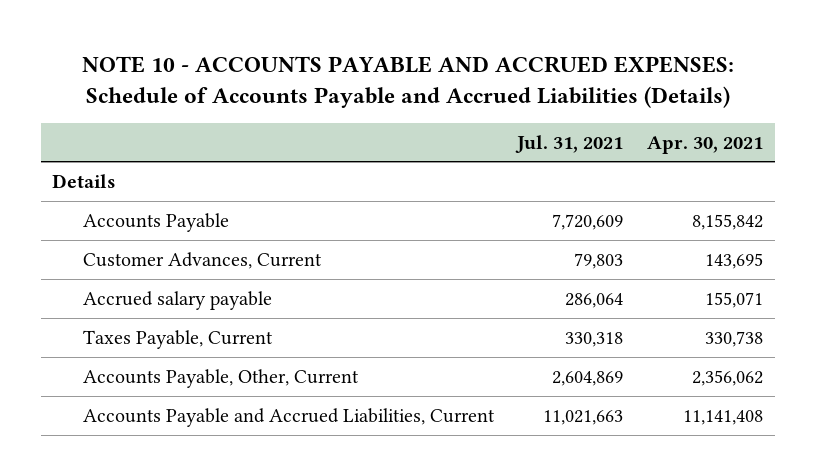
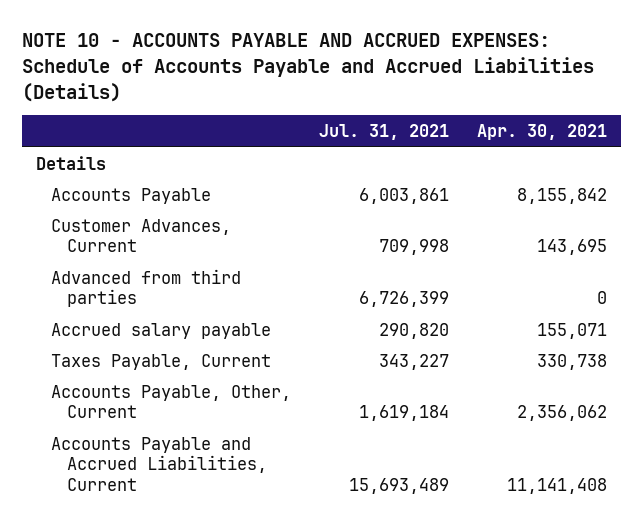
[552,213,624,230] 7,720,609 -> [359,187,450,204] 6,003,861
[574,252,624,269] 79,803 -> [379,239,450,256] 709,998
none -> [51,268,242,308] Advanced from third parties
[565,292,624,308] 286,064 -> [379,322,450,339] 290,820
[565,331,624,347] 330,318 -> [379,353,450,370] 343,227
[552,370,624,386] 2,604,869 -> [359,405,450,422] 1,619,184
[543,409,624,425] 11,021,663 -> [349,477,450,494] 15,693,489

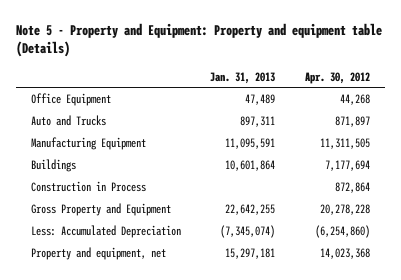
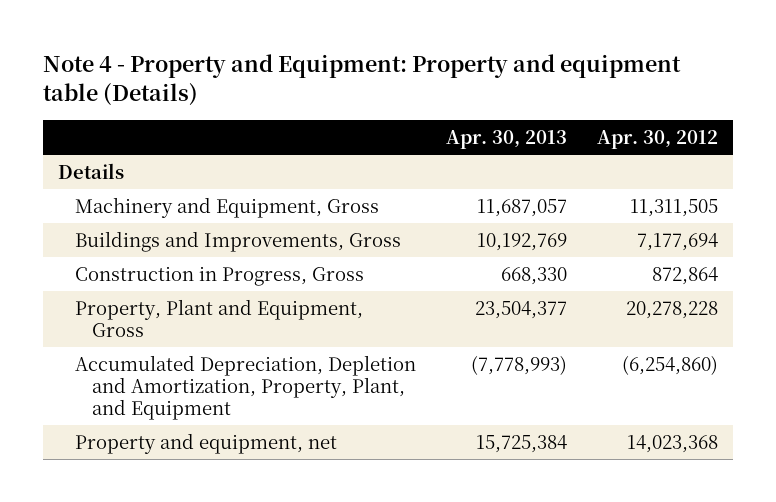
[16,22,383,58] Note 5 - Property and Equipment: Property and equipment table (Details) -> [43,54,682,107] Note 4 - Property and Equipment: Property and equipment table (Details)
[210,71,276,84] Jan. 31, 2013 -> none
none -> [445,129,567,149] Apr. 30, 2013
[30,93,111,107] Office Equipment -> none
[30,115,106,127] Auto and Trucks -> none
none -> [58,162,125,179] Details
[30,137,146,151] Manufacturing Equipment -> [75,196,380,218] Machinery and Equipment, Gross
[30,159,76,173] Buildings -> [75,230,402,252] Buildings and Improvements, Gross
[30,181,146,193] Construction in Process -> [75,265,365,286] Construction in Progress, Gross
[30,203,171,217] Gross Property and Equipment -> [75,298,364,337] Property, Plant and Equipment, Gross
[30,225,181,239] Less: Accumulated Depreciation -> [75,354,417,420] Accumulated Depreciation, Depletion and Amortization, Property, Plant, and Equipment

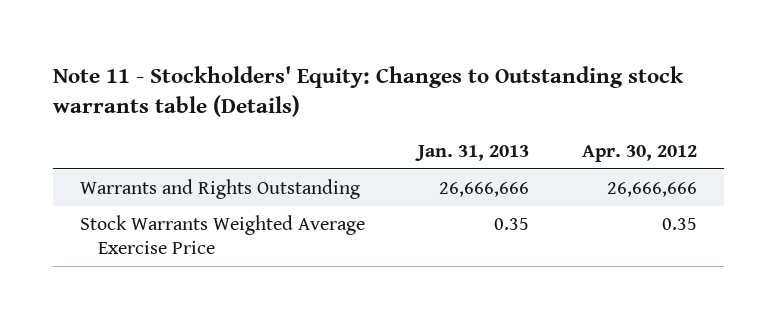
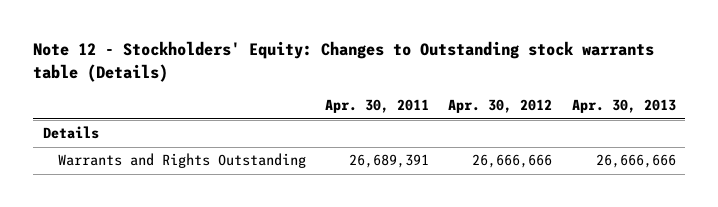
[52,66,684,118] Note 11 - Stockholders' Equity: Changes to Outstanding stock warrants table (Details) -> [32,41,654,82] Note 12 - Stockholders' Equity: Changes to Outstanding stock warrants table (Details)
[414,144,529,161] Jan. 31, 2013 -> none
none -> [324,99,429,114] Apr. 30, 2011
none -> [571,99,676,114] Apr. 30, 2013
none -> [42,126,99,140] Details
[79,215,365,255] Stock Warrants Weighted Average Exercise Price -> none

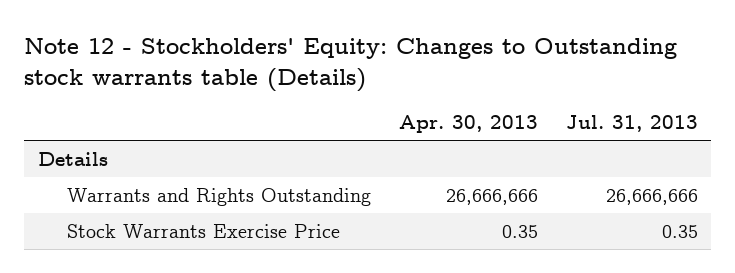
[324,99,429,114] Apr. 30, 2011 -> none
[448,99,553,114] Apr. 30, 2012 -> none
none -> [565,114,698,132] Jul. 31, 2013
none -> [67,223,341,238] Stock Warrants Exercise Price

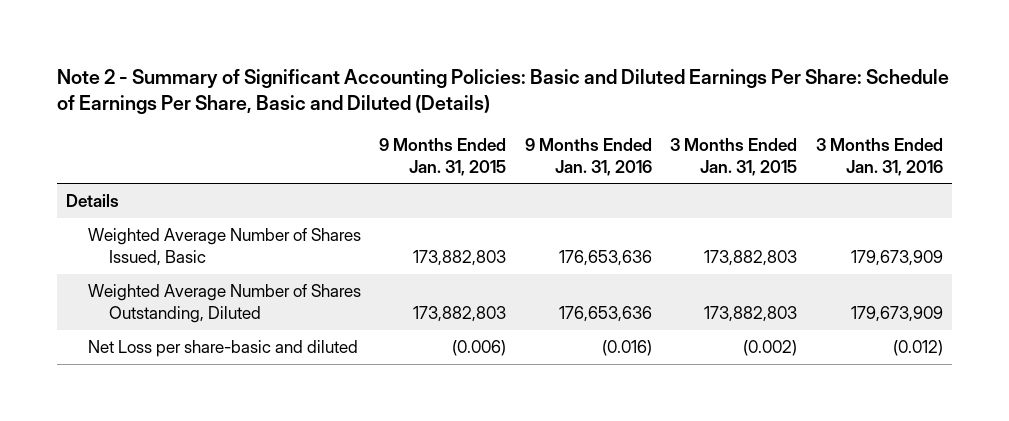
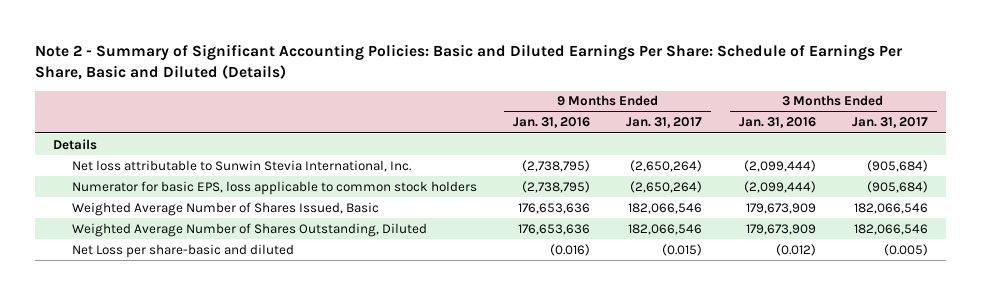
[379,137,507,176] 9 Months Ended Jan. 31, 2015 -> none
[670,137,798,176] 3 Months Ended Jan. 31, 2015 -> none
none -> [626,117,703,129] Jan. 31, 2017
none -> [851,117,928,129] Jan. 31, 2017
none -> [72,159,412,172] Net loss attributable to Sunwin Stevia International, Inc.
none -> [72,180,478,195] Numerator for basic EPS, loss applicable to common stock holders

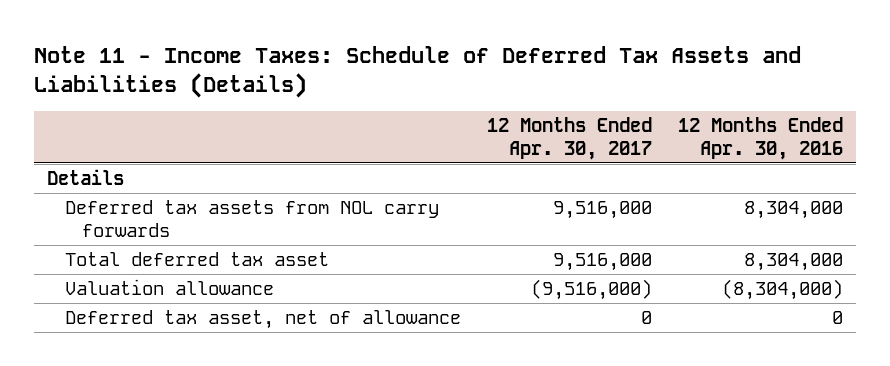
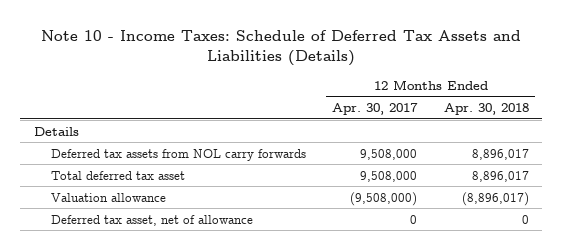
[33,46,801,99] Note 11 - Income Taxes: Schedule of Deferred Tax Assets and Liabilities (Details) -> [41,29,522,67] Note 10 - Income Taxes: Schedule of Deferred Tax Assets and Liabilities (Details)
[677,116,843,160] 12 Months Ended Apr. 30, 2016 -> none
none -> [443,103,529,116] Apr. 30, 2018
[552,201,652,220] 9,516,000 -> [360,148,418,160] 9,508,000
[552,253,652,272] 9,516,000 -> [360,170,418,182] 9,508,000
[530,279,652,301] (9,516,000) -> [350,191,418,206] (9,508,000)

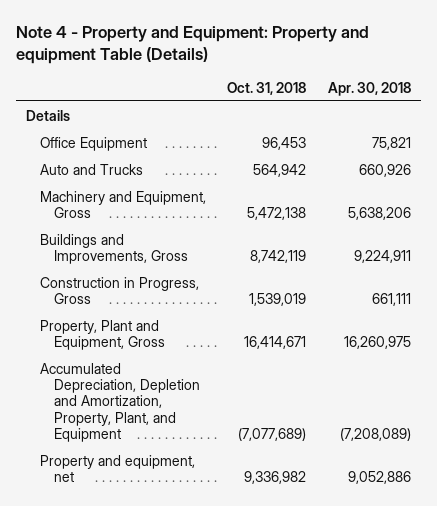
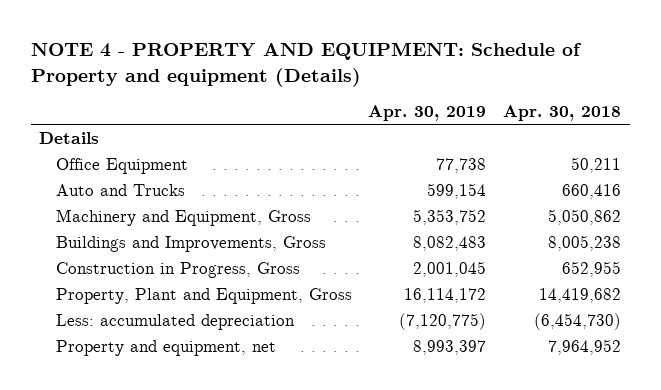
[15,25,369,64] Note 4 - Property and Equipment: Property and equipment Table (Details) -> [31,42,583,87] NOTE 4 - PROPERTY AND EQUIPMENT: Schedule of Property and equipment (Details)
[227,81,307,95] Oct. 31, 2018 -> none
none -> [368,104,487,121] Apr. 30, 2019
[39,362,200,443] Accumulated Depreciation, Depletion and Amortization, Property, Plant, and Equipment -> none
[371,136,411,150] 75,821 -> [571,156,622,173] 50,211
[358,163,411,177] 660,926 -> [562,183,622,199] 660,416
[347,207,411,221] 5,638,206 -> [548,208,622,225] 5,050,862
[353,250,411,264] 9,224,911 -> [548,234,622,251] 8,005,238
[371,293,411,307] 661,111 -> [562,260,622,277] 652,955
[343,336,411,350] 16,260,975 -> [539,287,622,303] 14,419,682
none -> [55,313,295,330] Less: accumulated depreciation
[347,471,411,485] 9,052,886 -> [548,338,622,355] 7,964,952

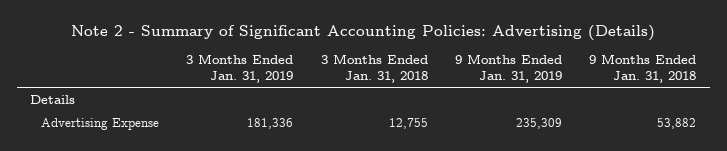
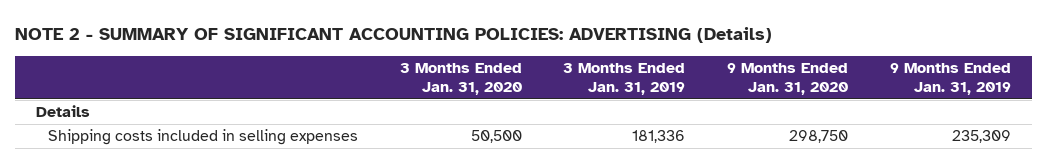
[71,25,656,42] Note 2 - Summary of Significant Accounting Policies: Advertising (Details) -> [15,26,773,43] NOTE 2 - SUMMARY OF SIGNIFICANT ACCOUNTING POLICIES: ADVERTISING (Details)
[320,54,428,84] 3 Months Ended Jan. 31, 2018 -> none
[589,54,697,84] 9 Months Ended Jan. 31, 2018 -> none
none -> [399,63,522,96] 3 Months Ended Jan. 31, 2020
none -> [727,63,849,96] 9 Months Ended Jan. 31, 2020
[40,117,159,130] Advertising Expense -> [47,129,358,146] Shipping costs included in selling expenses

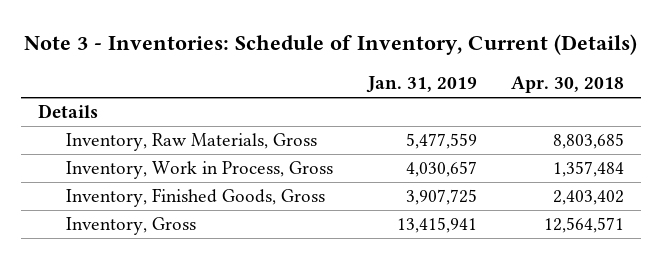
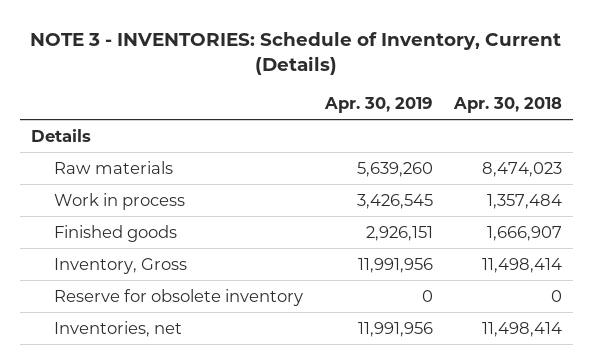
[23,34,637,56] Note 3 - Inventories: Schedule of Inventory, Current (Details) -> [30,31,562,75] NOTE 3 - INVENTORIES: Schedule of Inventory, Current (Details)
[365,76,477,94] Jan. 31, 2019 -> none
none -> [323,96,433,113] Apr. 30, 2019
[66,133,318,152] Inventory, Raw Materials, Gross -> [54,160,174,174] Raw materials
[552,133,624,150] 8,803,685 -> [481,161,562,177] 8,474,023
[66,161,334,180] Inventory, Work in Process, Gross -> [54,192,186,210] Work in process
[66,188,326,208] Inventory, Finished Goods, Gross -> [54,224,178,242] Finished goods
[552,190,624,206] 2,403,402 -> [486,225,562,241] 1,666,907
[543,217,624,234] 12,564,571 -> [481,257,562,273] 11,498,414
none -> [54,288,304,306] Reserve for obsolete inventory
none -> [54,320,183,337] Inventories, net

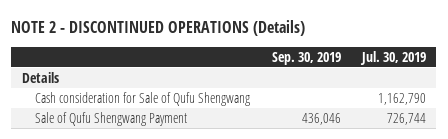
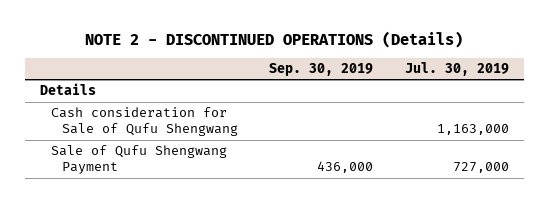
[377,92,426,105] 1,162,790 -> [436,124,509,136] 1,163,000
[301,112,341,125] 436,046 -> [317,161,374,174] 436,000
[386,112,426,125] 726,744 -> [452,162,509,174] 727,000

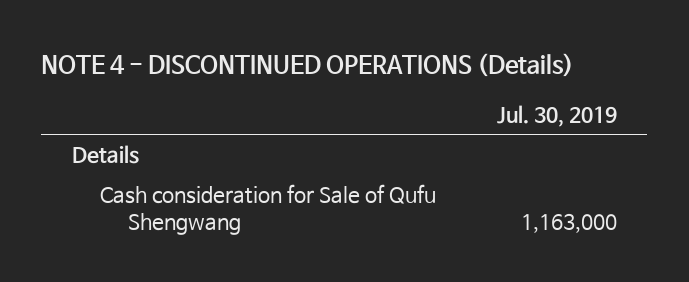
[85,30,464,48] NOTE 2 - DISCONTINUED OPERATIONS (Details) -> [41,53,575,78] NOTE 4 - DISCONTINUED OPERATIONS (Details)
[269,62,374,76] Sep. 30, 2019 -> none
[51,145,228,175] Sale of Qufu Shengwang Payment -> none

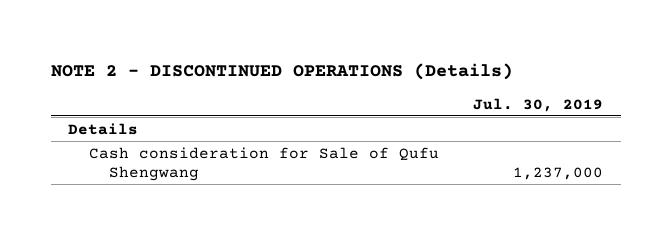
[41,53,575,78] NOTE 4 - DISCONTINUED OPERATIONS (Details) -> [50,62,513,80] NOTE 2 - DISCONTINUED OPERATIONS (Details)
[520,212,617,233] 1,163,000 -> [513,166,604,180] 1,237,000

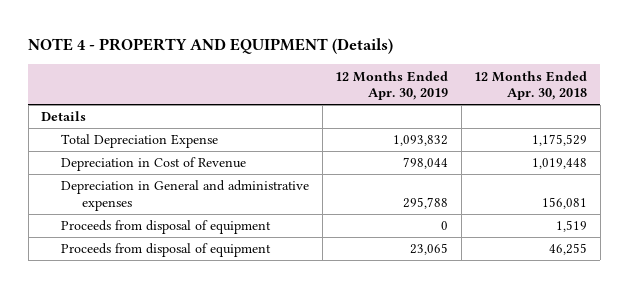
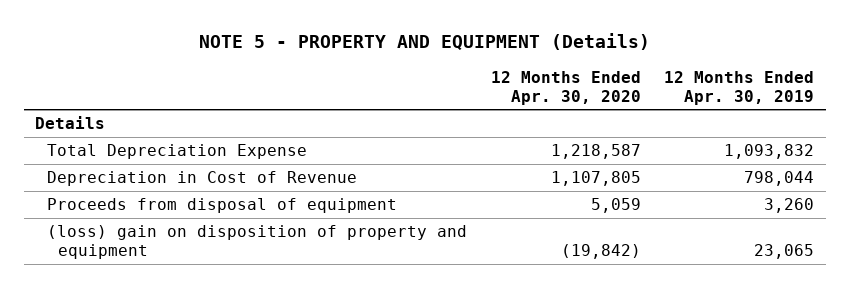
[28,38,394,55] NOTE 4 - PROPERTY AND EQUIPMENT (Details) -> [198,32,650,50] NOTE 5 - PROPERTY AND EQUIPMENT (Details)
[474,70,588,101] 12 Months Ended Apr. 30, 2018 -> none
none -> [490,70,641,105] 12 Months Ended Apr. 30, 2020
[61,180,310,212] Depreciation in General and administrative expenses -> none
[441,221,449,231] 0 -> [764,198,815,214] 3,260
[61,243,272,258] Proceeds from disposal of equipment -> [46,225,467,259] (loss) gain on disposition of property and equipment

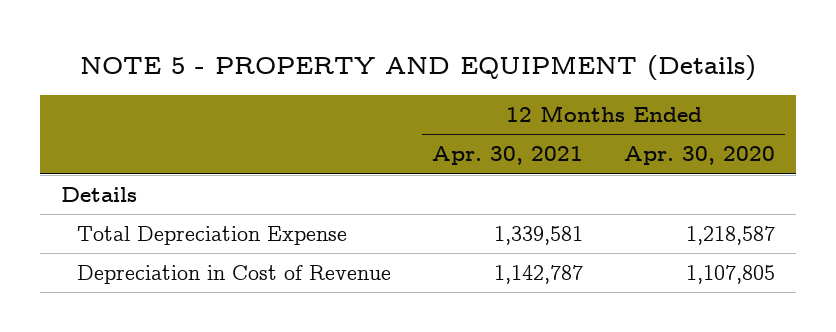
[664,70,815,105] 12 Months Ended Apr. 30, 2019 -> none
none -> [432,146,584,166] Apr. 30, 2021
[46,198,397,214] Proceeds from disposal of equipment -> none
[46,225,467,259] (loss) gain on disposition of property and equipment -> none

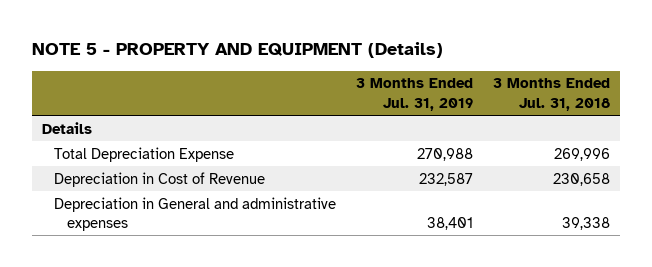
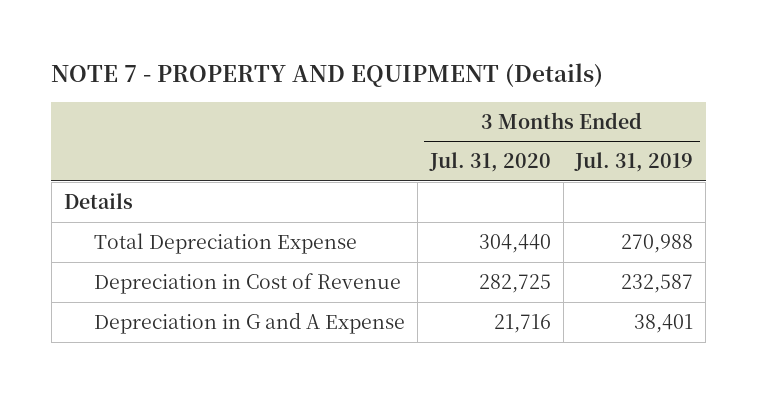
[31,42,443,59] NOTE 5 - PROPERTY AND EQUIPMENT (Details) -> [51,63,604,88] NOTE 7 - PROPERTY AND EQUIPMENT (Details)
[493,78,611,111] 3 Months Ended Jul. 31, 2018 -> none
none -> [428,152,551,173] Jul. 31, 2020
[54,196,337,232] Depreciation in General and administrative expenses -> [93,311,405,334] Depreciation in G and A Expense

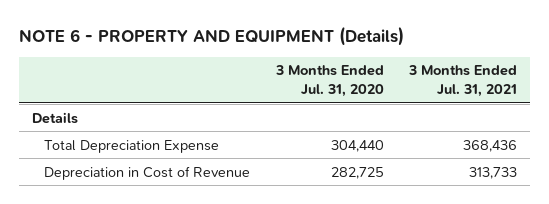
[51,63,604,88] NOTE 7 - PROPERTY AND EQUIPMENT (Details) -> [19,26,405,47] NOTE 6 - PROPERTY AND EQUIPMENT (Details)
[574,152,694,173] Jul. 31, 2019 -> none
none -> [408,65,518,98] 3 Months Ended Jul. 31, 2021
[93,311,405,334] Depreciation in G and A Expense -> none

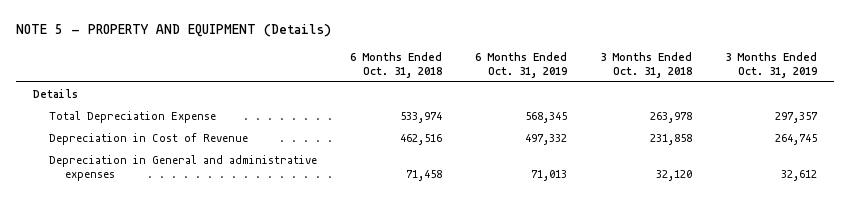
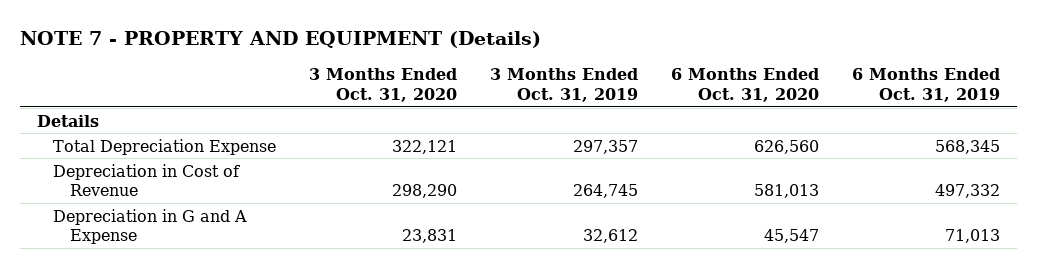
[16,24,332,38] NOTE 5 - PROPERTY AND EQUIPMENT (Details) -> [20,31,542,49] NOTE 7 - PROPERTY AND EQUIPMENT (Details)
[349,51,442,78] 6 Months Ended Oct. 31, 2018 -> none
[600,51,693,78] 3 Months Ended Oct. 31, 2018 -> none
none -> [309,67,458,102] 3 Months Ended Oct. 31, 2020
none -> [671,67,820,102] 6 Months Ended Oct. 31, 2020
[48,154,317,182] Depreciation in General and administrative expenses -> [53,208,248,245] Depreciation in G and A Expense

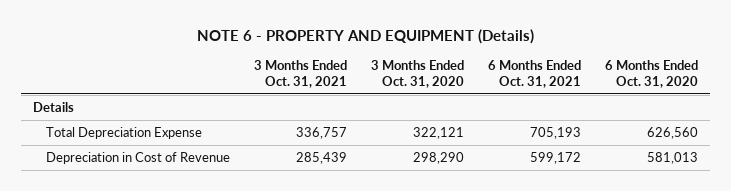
[20,31,542,49] NOTE 7 - PROPERTY AND EQUIPMENT (Details) -> [196,28,534,44] NOTE 6 - PROPERTY AND EQUIPMENT (Details)
[490,67,639,102] 3 Months Ended Oct. 31, 2019 -> none
[852,67,1001,102] 6 Months Ended Oct. 31, 2019 -> none
none -> [254,60,348,89] 3 Months Ended Oct. 31, 2021
none -> [488,60,582,89] 6 Months Ended Oct. 31, 2021
[53,208,248,245] Depreciation in G and A Expense -> none

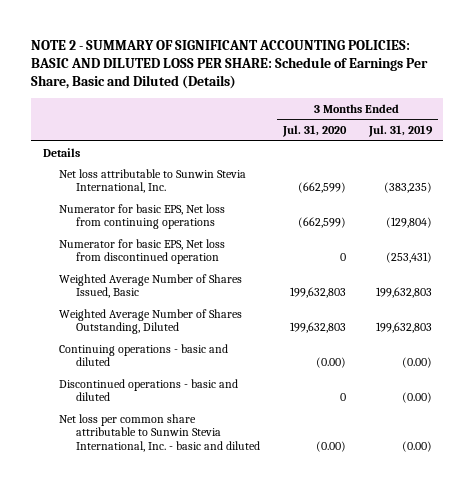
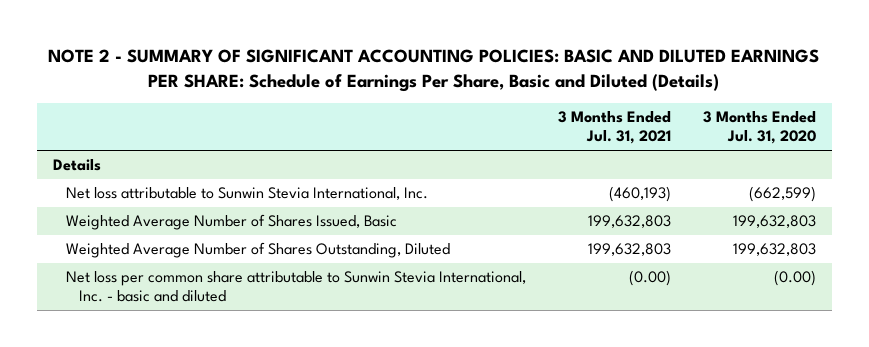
[31,39,429,90] NOTE 2 - SUMMARY OF SIGNIFICANT ACCOUNTING POLICIES: BASIC AND DILUTED LOSS PER SHARE: Schedule of Earnings Per Share, Basic and Diluted (Details) -> [48,48,820,92] NOTE 2 - SUMMARY OF SIGNIFICANT ACCOUNTING POLICIES: BASIC AND DILUTED EARNINGS PER SHARE: Schedule of Earnings Per Share, Basic and Diluted (Details)
[367,125,433,138] Jul. 31, 2019 -> none
none -> [557,111,671,145] 3 Months Ended Jul. 31, 2021
[59,203,226,230] Numerator for basic EPS, Net loss from continuing operations -> none
[59,238,226,265] Numerator for basic EPS, Net loss from discontinued operation -> none
[59,343,229,367] Continuing operations - basic and diluted -> none
[59,378,239,402] Discontinued operations - basic and diluted -> none

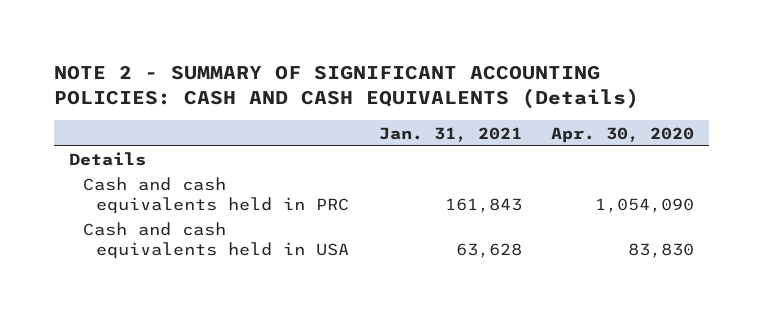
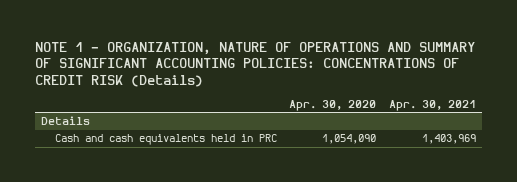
[54,65,640,110] NOTE 2 - SUMMARY OF SIGNIFICANT ACCOUNTING POLICIES: CASH AND CASH EQUIVALENTS (Details) -> [34,41,475,87] NOTE 1 - ORGANIZATION, NATURE OF OPERATIONS AND SUMMARY OF SIGNIFICANT ACCOUNTING POLICIES: CONCENTRATIONS OF CREDIT RISK (Details)
[378,126,522,142] Jan. 31, 2021 -> none
none -> [388,100,476,112] Apr. 30, 2021
[82,222,350,260] Cash and cash equivalents held in USA -> none

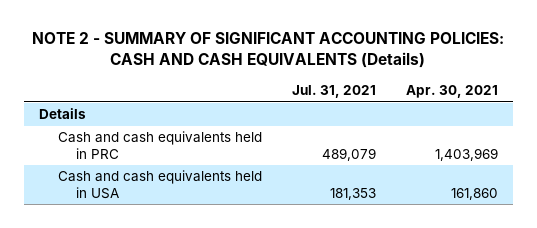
[34,41,475,87] NOTE 1 - ORGANIZATION, NATURE OF OPERATIONS AND SUMMARY OF SIGNIFICANT ACCOUNTING POLICIES: CONCENTRATIONS OF CREDIT RISK (Details) -> [32,32,505,69] NOTE 2 - SUMMARY OF SIGNIFICANT ACCOUNTING POLICIES: CASH AND CASH EQUIVALENTS (Details)
[289,100,377,112] Apr. 30, 2020 -> none
none -> [291,85,376,99] Jul. 31, 2021
none -> [57,170,262,199] Cash and cash equivalents held in USA

